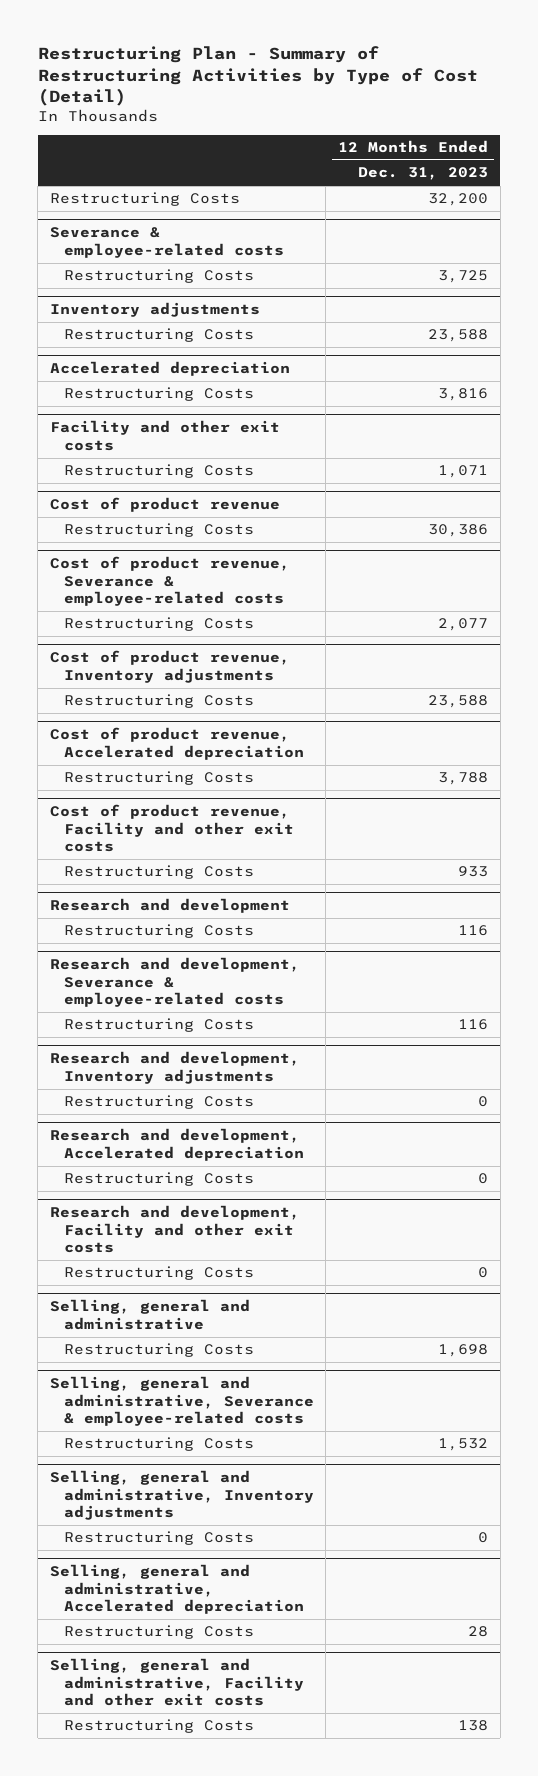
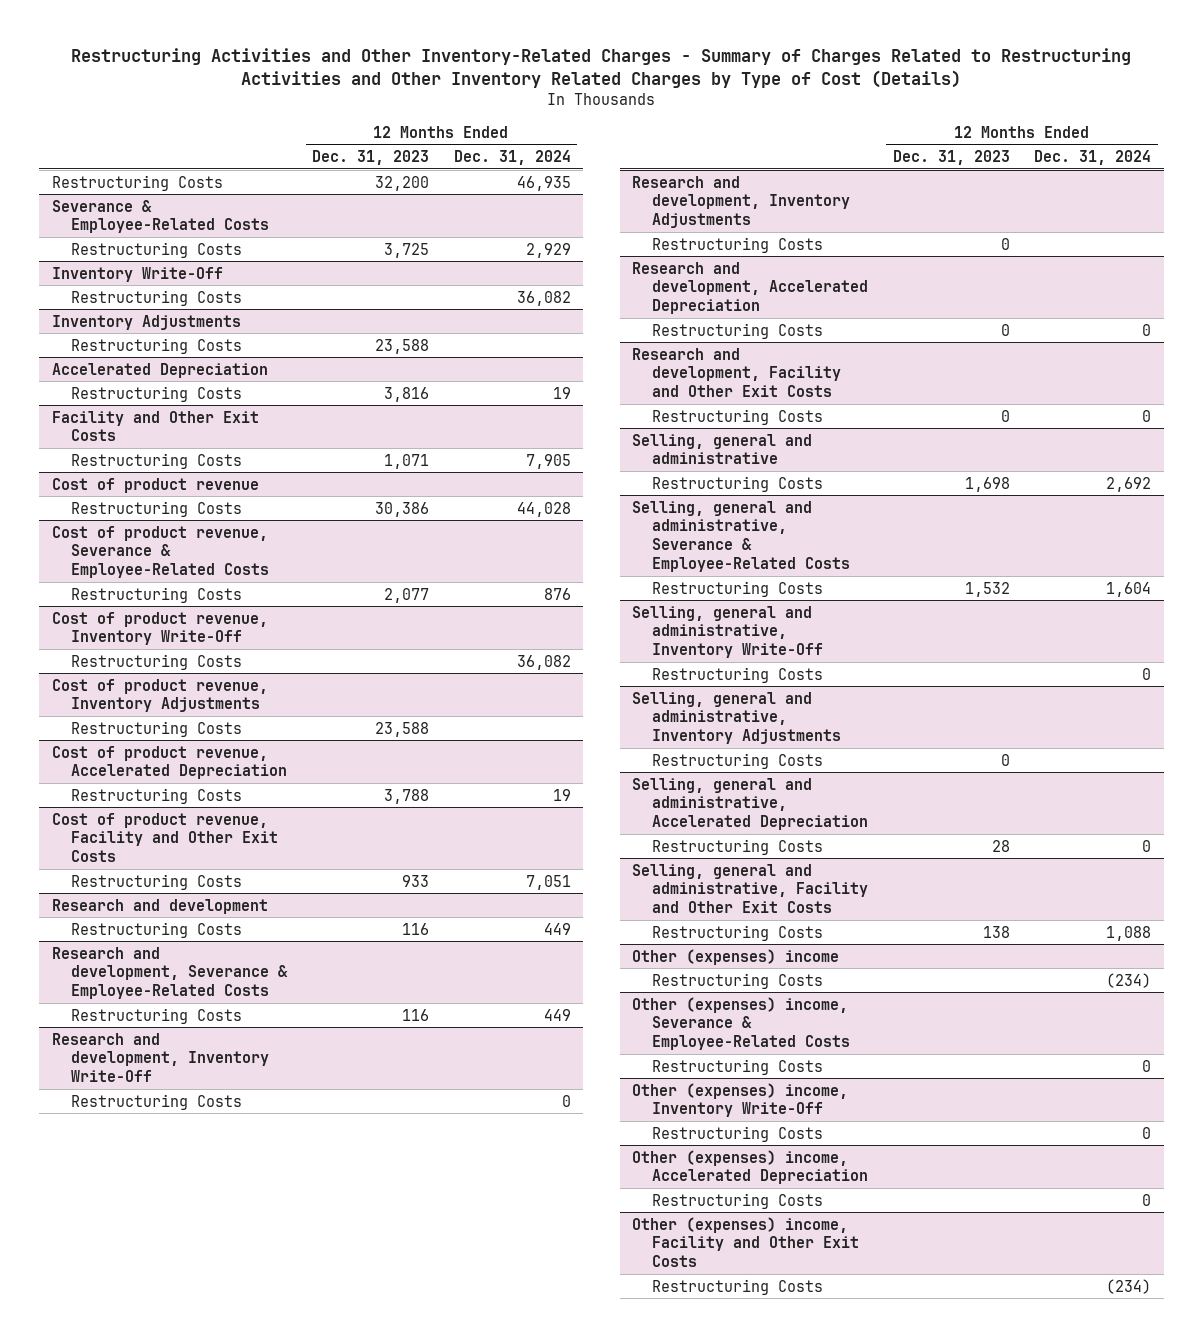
[37,46,478,107] Restructuring Plan - Summary of Restructuring Activities by Type of Cost (Detail) -> [71,48,1132,89] Restructuring Activities and Other Inventory-Related Charges - Summary of Charges Related to Restructuring Activities and Other Inventory Related Charges by Type of Cost (Details)
none -> [453,150,571,166] Dec. 31, 2024
[49,227,284,258] Severance & employee-related costs -> [51,199,269,234] Severance & Employee-Related Costs
none -> [51,266,223,282] Inventory Write-Off
none -> [70,289,242,306] Restructuring Costs
[49,302,260,318] Inventory adjustments -> [51,314,241,330] Inventory Adjustments
[49,361,290,377] Accelerated depreciation -> [51,362,268,378] Accelerated Depreciation
[49,420,280,451] Facility and other exit costs -> [51,410,259,442] Facility and Other Exit Costs
[49,556,290,607] Cost of product revenue, Severance & employee-related costs -> [51,525,269,579] Cost of product revenue, Severance & Employee-Related Costs
none -> [51,611,268,646] Cost of product revenue, Inventory Write-Off
none -> [70,653,242,670] Restructuring Costs
[49,650,290,683] Cost of product revenue, Inventory adjustments -> [51,678,268,713] Cost of product revenue, Inventory Adjustments
[49,727,304,760] Cost of product revenue, Accelerated depreciation -> [51,745,287,780] Cost of product revenue, Accelerated Depreciation
[49,804,294,853] Cost of product revenue, Facility and other exit costs -> [51,812,278,863] Cost of product revenue, Facility and Other Exit Costs
[49,957,300,1008] Research and development, Severance & employee-related costs -> [51,946,288,1000] Research and development, Severance & Employee-Related Costs
none -> [51,1032,269,1083] Research and development, Inventory Write-Off
none -> [70,1093,242,1110] Restructuring Costs
[49,1051,300,1084] Research and development, Inventory adjustments -> [632,175,850,229] Research and development, Inventory Adjustments
[49,1128,304,1161] Research and development, Accelerated depreciation -> [632,261,868,315] Research and development, Accelerated Depreciation
[49,1205,300,1254] Research and development, Facility and other exit costs -> [632,347,841,398] Research and development, Facility and Other Exit Costs
[49,1376,314,1427] Selling, general and administrative, Severance & employee-related costs -> [632,500,850,573] Selling, general and administrative, Severance & Employee-Related Costs
none -> [632,605,823,659] Selling, general and administrative, Inventory Write-Off
none -> [651,666,823,683] Restructuring Costs
[49,1470,314,1521] Selling, general and administrative, Inventory adjustments -> [632,691,841,745] Selling, general and administrative, Inventory Adjustments
[49,1564,304,1615] Selling, general and administrative, Accelerated depreciation -> [632,777,868,831] Selling, general and administrative, Accelerated Depreciation
[49,1658,304,1707] Selling, general and administrative, Facility and other exit costs -> [632,863,868,914] Selling, general and administrative, Facility and Other Exit Costs
none -> [632,948,840,965] Other (expenses) income
none -> [651,972,823,989] Restructuring Costs
none -> [632,996,850,1051] Other (expenses) income, Severance & Employee-Related Costs
none -> [651,1058,823,1075] Restructuring Costs
none -> [632,1082,849,1118] Other (expenses) income, Inventory Write-Off
none -> [651,1125,823,1142] Restructuring Costs
none -> [632,1149,868,1185] Other (expenses) income, Accelerated Depreciation
none -> [651,1192,823,1209] Restructuring Costs
none -> [632,1216,859,1268] Other (expenses) income, Facility and Other Exit Costs
none -> [651,1278,823,1295] Restructuring Costs

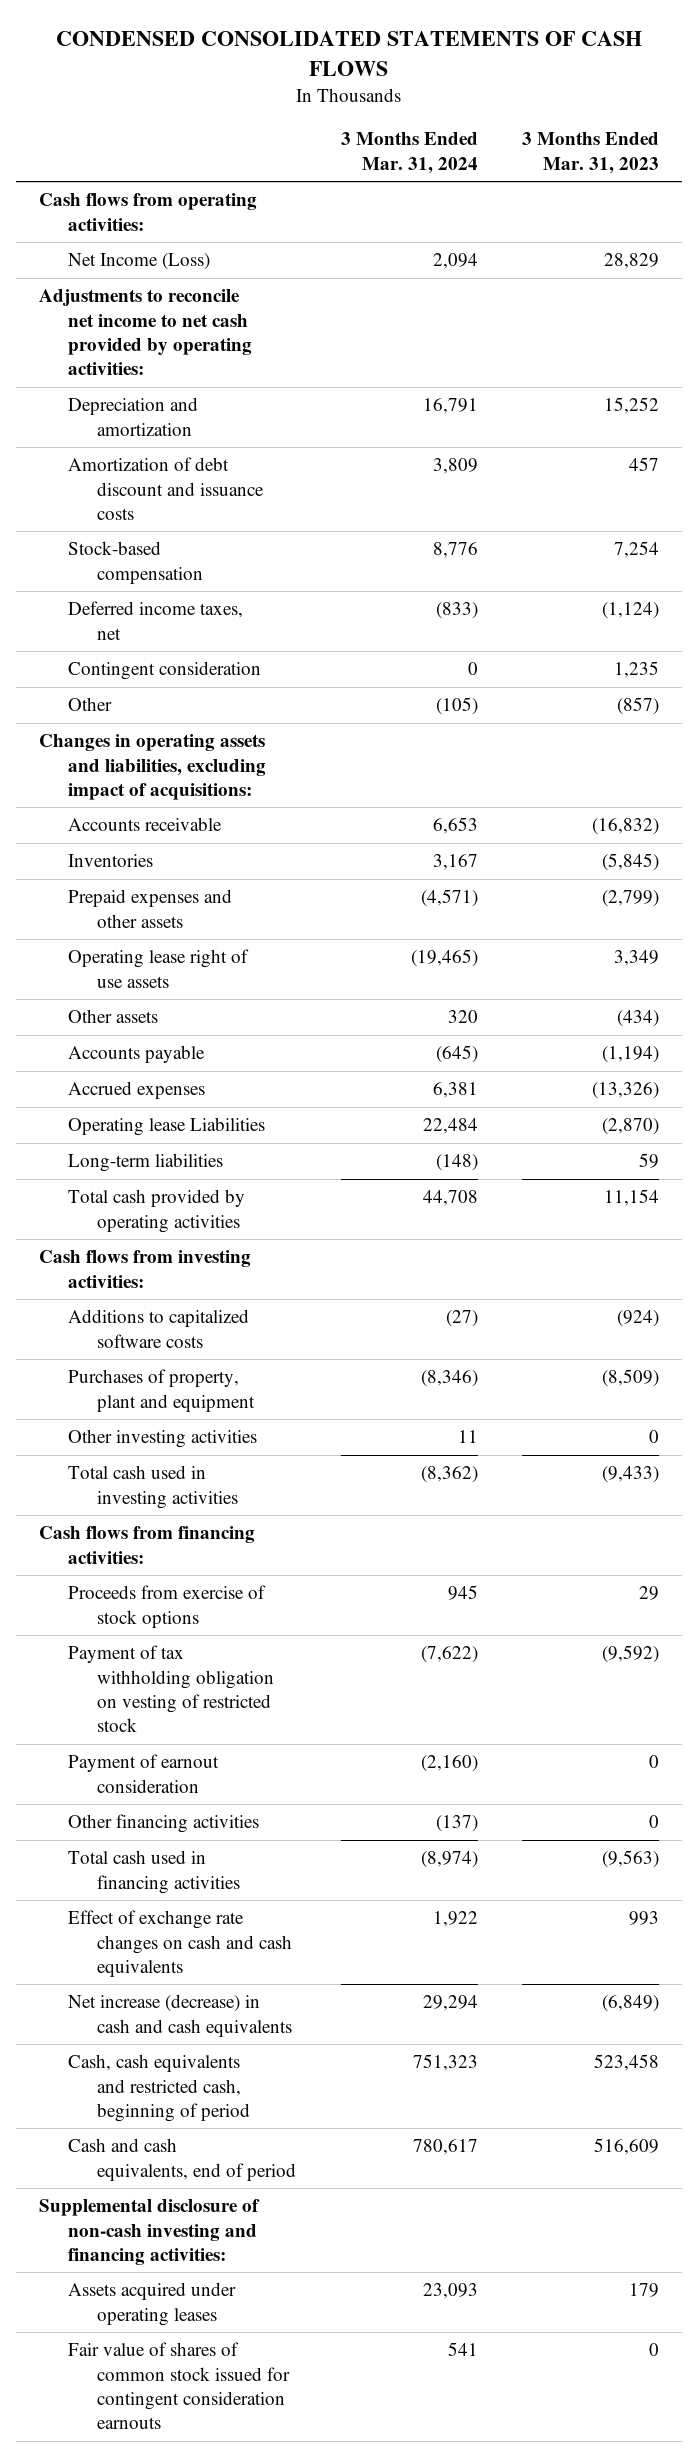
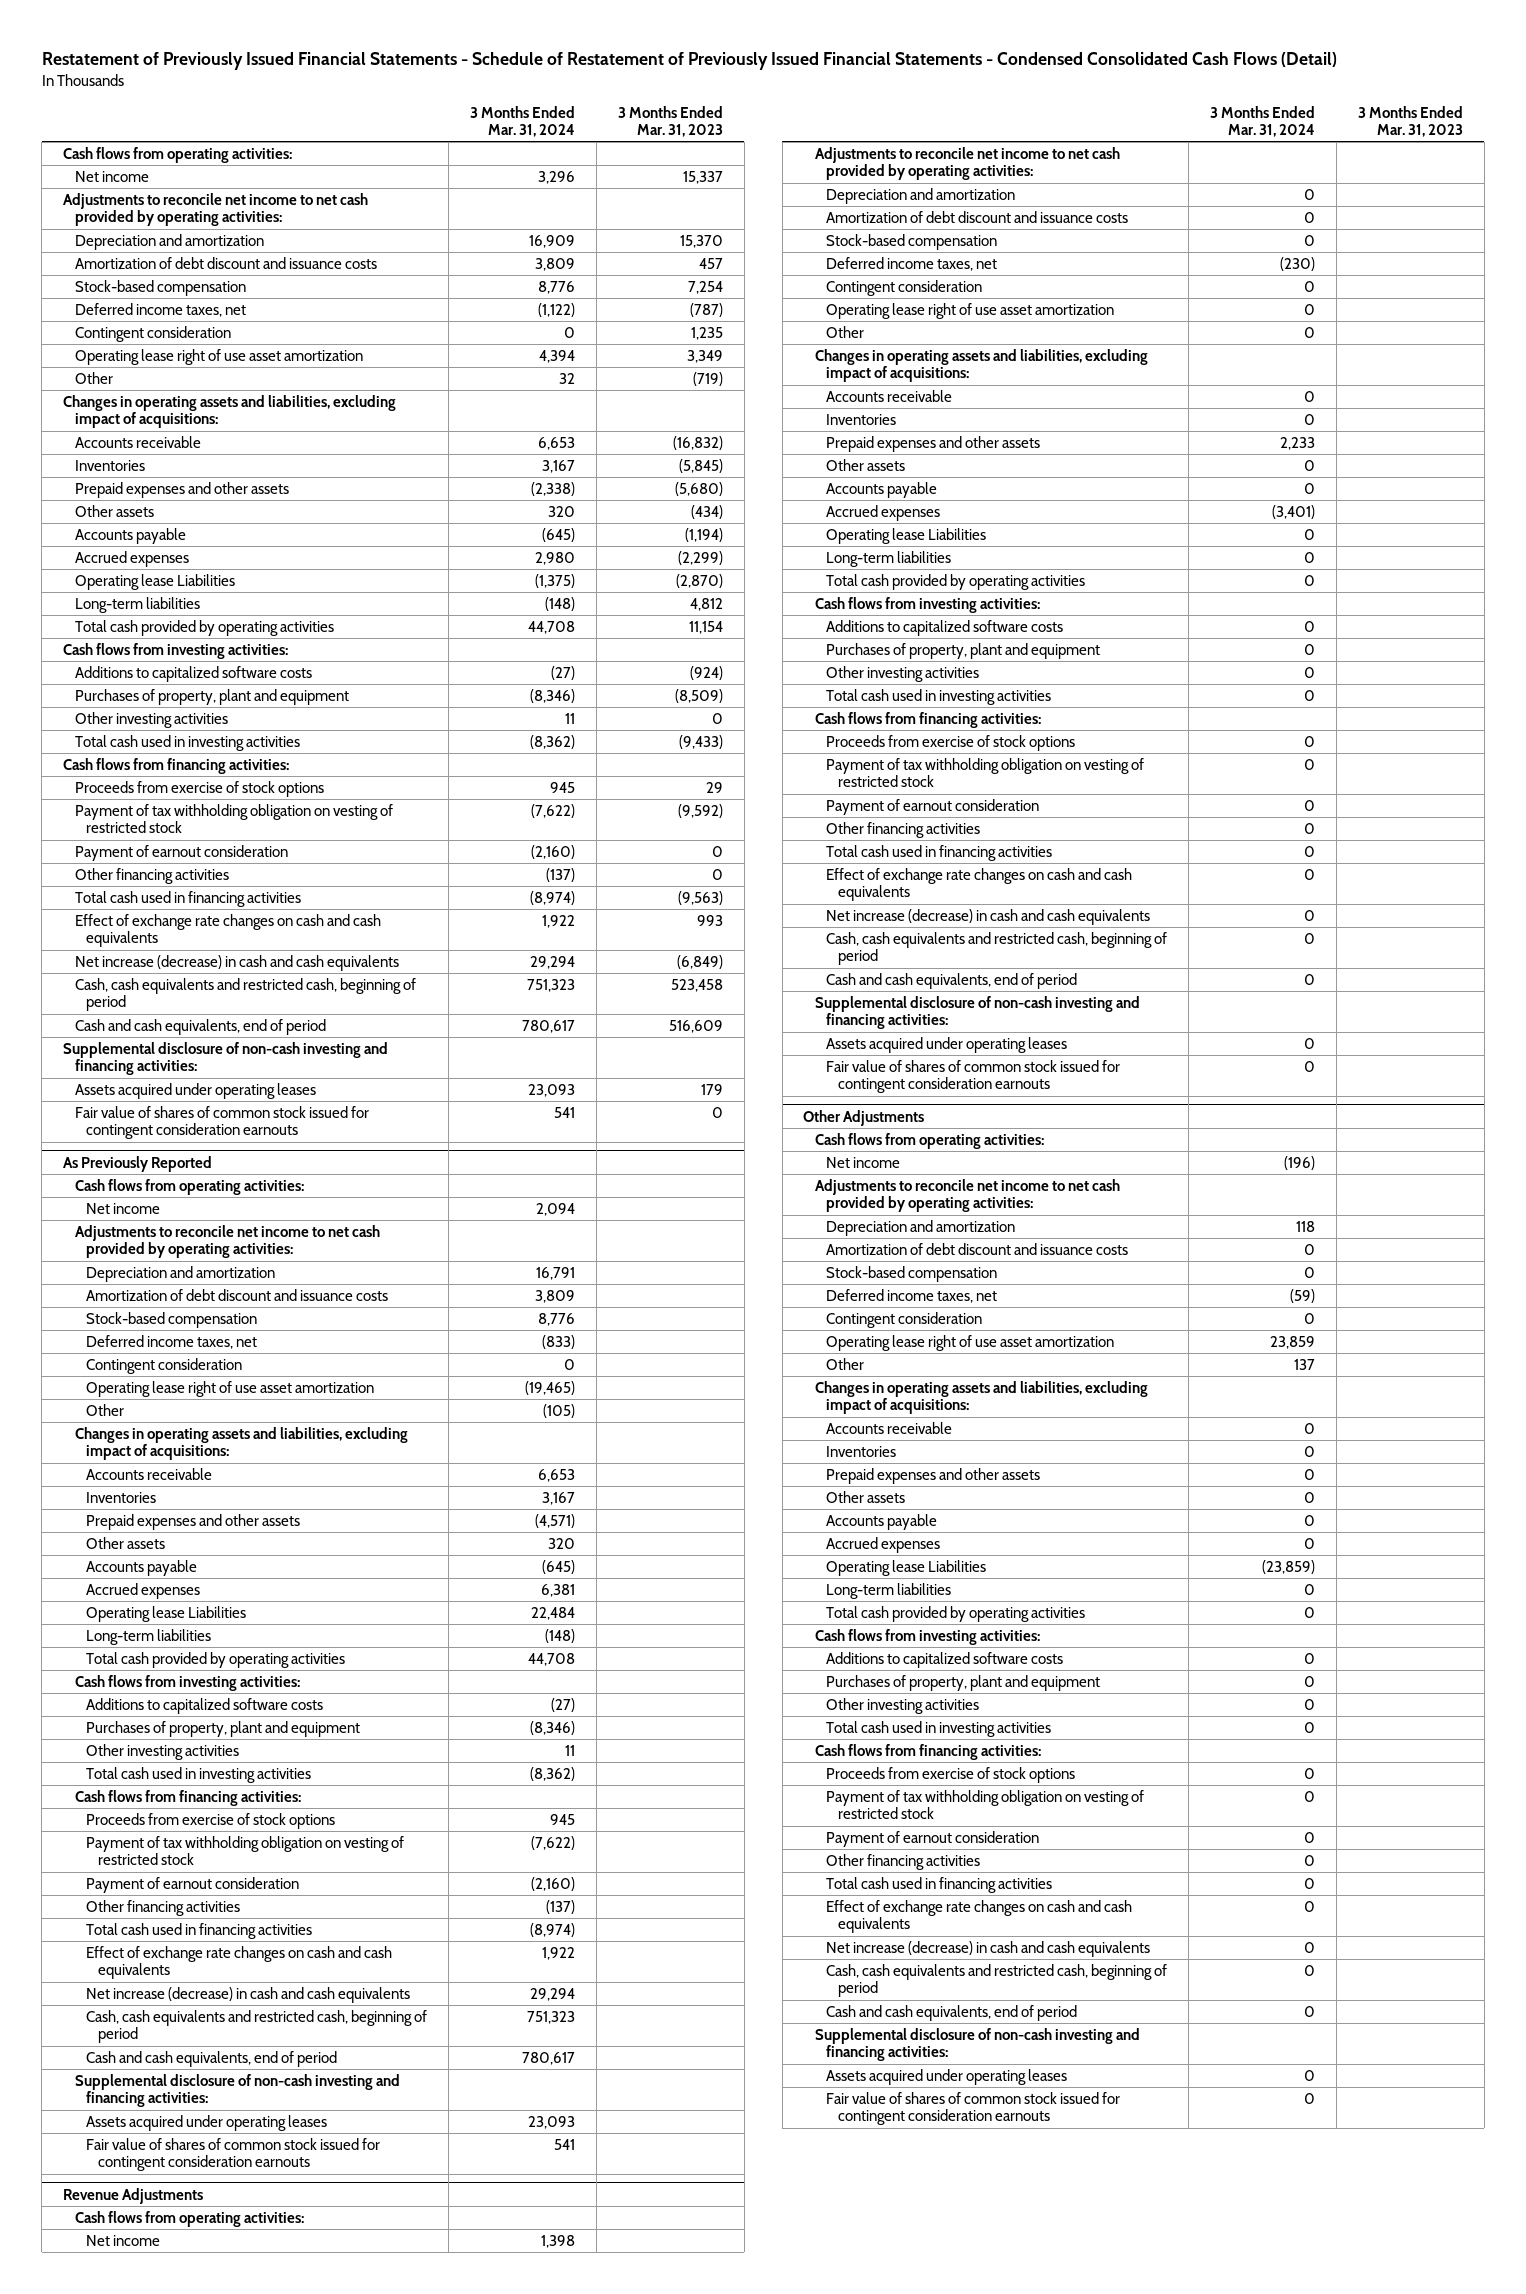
[56,31,643,76] CONDENSED CONSOLIDATED STATEMENTS OF CASH FLOWS -> [41,52,1337,71] Restatement of Previously Issued Financial Statements - Schedule of Restatement of Previously Issued Financial Statements - Condensed Consolidated Cash Flows (Detail)
[67,253,210,271] Net Income (Loss) -> [74,170,149,182] Net income
[432,253,478,270] 2,094 -> [538,170,576,184] 3,296
[604,253,660,270] 28,829 -> [682,170,723,184] 15,337
[422,398,478,415] 16,791 -> [529,234,576,248] 16,909
[604,397,660,415] 15,252 -> [679,234,723,248] 15,370
[435,602,478,620] (833) -> [538,302,576,317] (1,122)
[602,602,660,620] (1,124) -> [689,302,723,317] (787)
none -> [74,348,363,365] Operating lease right of use asset amortization
[435,697,478,716] (105) -> [559,372,576,384] 32
[617,697,660,716] (857) -> [692,371,723,386] (719)
[67,949,249,988] Operating lease right of use assets -> none
[420,889,478,908] (4,571) -> [531,481,576,496] (2,338)
[602,890,660,908] (2,799) -> [674,481,723,496] (5,680)
[432,1082,478,1099] 6,381 -> [535,551,576,565] 2,980
[592,1082,660,1100] (13,326) -> [677,550,723,565] (2,299)
[422,1118,478,1135] 22,484 -> [535,573,576,588] (1,375)
[639,1153,660,1169] 59 -> [689,597,723,611] 4,812
none -> [63,1155,213,1172] As Previously Reported
none -> [74,1178,304,1195] Cash flows from operating activities:
none -> [86,1202,161,1214] Net income
none -> [74,1224,380,1259] Adjustments to reconcile net income to net cash provided by operating activities:
none -> [86,1265,276,1282] Depreciation and amortization
none -> [86,1288,389,1301] Amortization of debt discount and issuance costs
none -> [86,1311,258,1328] Stock-based compensation
none -> [86,1334,258,1349] Deferred income taxes, net
none -> [86,1357,243,1374] Contingent consideration
none -> [86,1380,375,1397] Operating lease right of use asset amortization
none -> [86,1403,125,1416] Other
none -> [74,1426,408,1461] Changes in operating assets and liabilities, excluding impact of acquisitions:
none -> [86,1467,213,1480] Accounts receivable
none -> [86,1491,157,1503] Inventories
none -> [86,1513,301,1530] Prepaid expenses and other assets
none -> [86,1536,166,1549] Other assets
none -> [86,1559,198,1576] Accounts payable
none -> [86,1582,201,1599] Accrued expenses
none -> [86,1605,247,1622] Operating lease Liabilities
none -> [86,1628,212,1645] Long-term liabilities
none -> [86,1651,346,1668] Total cash provided by operating activities
none -> [74,1674,300,1691] Cash flows from investing activities:
none -> [86,1697,324,1714] Additions to capitalized software costs
none -> [86,1720,361,1737] Purchases of property, plant and equipment
none -> [86,1743,240,1760] Other investing activities
none -> [86,1766,312,1783] Total cash used in investing activities
none -> [74,1789,301,1806] Cash flows from financing activities:
none -> [86,1812,336,1829] Proceeds from exercise of stock options
none -> [86,1835,405,1866] Payment of tax withholding obligation on vesting of restricted stock
none -> [86,1876,300,1893] Payment of earnout consideration
none -> [86,1899,241,1916] Other financing activities
none -> [86,1922,313,1939] Total cash used in financing activities
none -> [86,1945,393,1980] Effect of exchange rate changes on cash and cash equivalents
none -> [86,1986,411,2003] Net increase (decrease) in cash and cash equivalents
none -> [86,2009,428,2044] Cash, cash equivalents and restricted cash, beginning of period
none -> [86,2050,338,2067] Cash and cash equivalents, end of period
none -> [74,2073,400,2108] Supplemental disclosure of non-cash investing and financing activities:
none -> [86,2114,328,2131] Assets acquired under operating leases
none -> [86,2137,381,2172] Fair value of shares of common stock issued for contingent consideration earnouts
none -> [63,2187,204,2204] Revenue Adjustments
none -> [74,2210,304,2227] Cash flows from operating activities:
none -> [86,2234,161,2246] Net income
none -> [814,146,1120,181] Adjustments to reconcile net income to net cash provided by operating activities:
none -> [826,187,1016,204] Depreciation and amortization
none -> [826,210,1129,223] Amortization of debt discount and issuance costs
none -> [826,233,998,250] Stock-based compensation
none -> [826,256,998,271] Deferred income taxes, net
none -> [826,279,983,296] Contingent consideration
none -> [826,302,1115,319] Operating lease right of use asset amortization
none -> [826,325,865,338] Other
none -> [814,348,1148,383] Changes in operating assets and liabilities, excluding impact of acquisitions:
none -> [826,389,953,402] Accounts receivable
none -> [826,413,897,425] Inventories
none -> [826,435,1041,452] Prepaid expenses and other assets
none -> [826,458,906,471] Other assets
none -> [826,481,938,498] Accounts payable
none -> [826,504,941,521] Accrued expenses
none -> [826,527,987,544] Operating lease Liabilities
none -> [826,550,952,567] Long-term liabilities
none -> [826,573,1086,590] Total cash provided by operating activities
none -> [814,596,1040,613] Cash flows from investing activities:
none -> [826,619,1064,636] Additions to capitalized software costs
none -> [826,642,1101,659] Purchases of property, plant and equipment
none -> [826,665,980,682] Other investing activities
none -> [826,688,1052,705] Total cash used in investing activities
none -> [814,711,1041,728] Cash flows from financing activities:
none -> [826,734,1076,751] Proceeds from exercise of stock options
none -> [826,757,1145,788] Payment of tax withholding obligation on vesting of restricted stock
none -> [826,798,1040,815] Payment of earnout consideration
none -> [826,821,981,838] Other financing activities
none -> [826,844,1053,861] Total cash used in financing activities
none -> [826,867,1133,902] Effect of exchange rate changes on cash and cash equivalents
none -> [826,908,1151,925] Net increase (decrease) in cash and cash equivalents
none -> [826,931,1168,966] Cash, cash equivalents and restricted cash, beginning of period
none -> [826,972,1078,989] Cash and cash equivalents, end of period
none -> [814,995,1140,1030] Supplemental disclosure of non-cash investing and financing activities:
none -> [826,1036,1068,1053] Assets acquired under operating leases
none -> [826,1059,1121,1094] Fair value of shares of common stock issued for contingent consideration earnouts
none -> [803,1109,925,1126] Other Adjustments
none -> [814,1132,1044,1149] Cash flows from operating activities:
none -> [826,1156,901,1168] Net income
none -> [814,1178,1120,1213] Adjustments to reconcile net income to net cash provided by operating activities:
none -> [826,1219,1016,1236] Depreciation and amortization
none -> [826,1242,1129,1255] Amortization of debt discount and issuance costs
none -> [826,1265,998,1282] Stock-based compensation
none -> [826,1288,998,1303] Deferred income taxes, net
none -> [826,1311,983,1328] Contingent consideration
none -> [826,1334,1115,1351] Operating lease right of use asset amortization
none -> [826,1357,865,1370] Other
none -> [814,1380,1148,1415] Changes in operating assets and liabilities, excluding impact of acquisitions:
none -> [826,1421,953,1434] Accounts receivable
none -> [826,1445,897,1457] Inventories
none -> [826,1467,1041,1484] Prepaid expenses and other assets
none -> [826,1490,906,1503] Other assets
none -> [826,1513,938,1530] Accounts payable
none -> [826,1536,941,1553] Accrued expenses
none -> [826,1559,987,1576] Operating lease Liabilities
none -> [826,1582,952,1599] Long-term liabilities
none -> [826,1605,1086,1622] Total cash provided by operating activities
none -> [814,1628,1040,1645] Cash flows from investing activities:
none -> [826,1651,1064,1668] Additions to capitalized software costs
none -> [826,1674,1101,1691] Purchases of property, plant and equipment
none -> [826,1697,980,1714] Other investing activities
none -> [826,1720,1052,1737] Total cash used in investing activities
none -> [814,1743,1041,1760] Cash flows from financing activities:
none -> [826,1766,1076,1783] Proceeds from exercise of stock options
none -> [826,1789,1145,1820] Payment of tax withholding obligation on vesting of restricted stock
none -> [826,1830,1040,1847] Payment of earnout consideration
none -> [826,1853,981,1870] Other financing activities
none -> [826,1876,1053,1893] Total cash used in financing activities
none -> [826,1899,1133,1934] Effect of exchange rate changes on cash and cash equivalents
none -> [826,1940,1151,1957] Net increase (decrease) in cash and cash equivalents
none -> [826,1963,1168,1998] Cash, cash equivalents and restricted cash, beginning of period
none -> [826,2004,1078,2021] Cash and cash equivalents, end of period
none -> [814,2027,1140,2062] Supplemental disclosure of non-cash investing and financing activities:
none -> [826,2068,1068,2085] Assets acquired under operating leases
none -> [826,2091,1121,2126] Fair value of shares of common stock issued for contingent consideration earnouts

